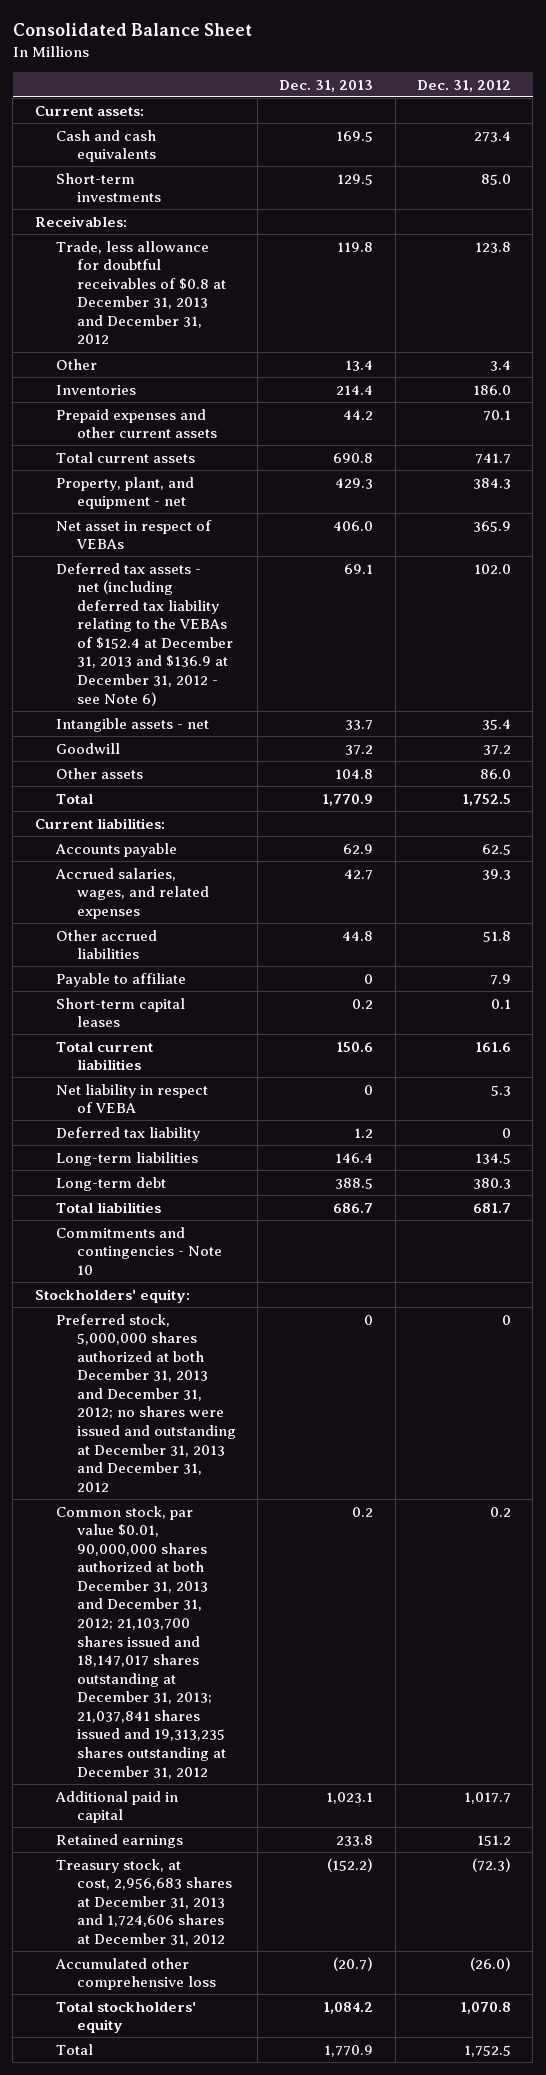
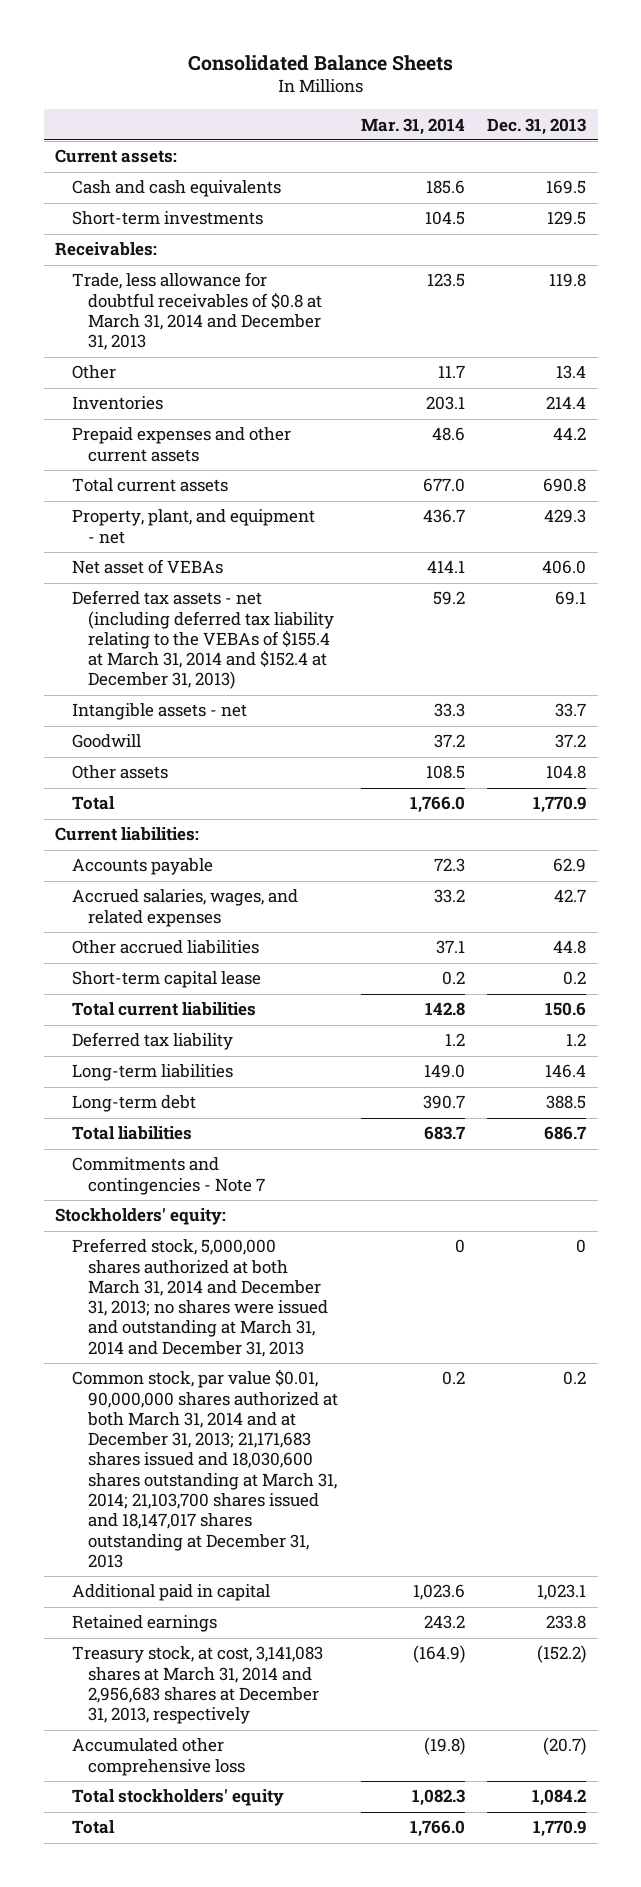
[12,23,252,37] Consolidated Balance Sheet -> [187,54,453,71] Consolidated Balance Sheets
[417,79,512,92] Dec. 31, 2012 -> none
none -> [360,117,465,135] Mar. 31, 2014
[55,240,226,345] Trade, less allowance for doubtful receivables of $0.8 at December 31, 2013 and December 31, 2012 -> [71,272,323,351] Trade, less allowance for doubtful receivables of $0.8 at March 31, 2014 and December 31, 2013
[55,519,212,550] Net asset in respect of VEBAs -> [71,559,223,575] Net asset of VEBAs
[55,562,233,706] Deferred tax assets - net (including deferred tax liability relating to the VEBAs of $152.4 at December 31, 2013 and $136.9 at December 31, 2012 - see Note 6) -> [71,590,335,690] Deferred tax assets - net (including deferred tax liability relating to the VEBAs of $155.4 at March 31, 2014 and $152.4 at December 31, 2013)
[55,972,186,987] Payable to affiliate -> none
[55,997,185,1028] Short-term capital leases -> [71,971,261,989] Short-term capital lease
[55,1083,208,1114] Net liability in respect of VEBA -> none
[55,1226,222,1275] Commitments and contingencies - Note 10 -> [71,1157,266,1195] Commitments and contingencies - Note 7
[55,1313,236,1492] Preferred stock, 5,000,000 shares authorized at both December 31, 2013 and December 31, 2012; no shares were issued and outstanding at December 31, 2013 and December 31, 2012 -> [71,1238,329,1357] Preferred stock, 5,000,000 shares authorized at both March 31, 2014 and December 31, 2013; no shares were issued and outstanding at March 31, 2014 and December 31, 2013
[55,1505,226,1779] Common stock, par value $0.01, 90,000,000 shares authorized at both December 31, 2013 and December 31, 2012; 21,103,700 shares issued and 18,147,017 shares outstanding at December 31, 2013; 21,037,841 shares issued and 19,313,235 shares outstanding at December 31, 2012 -> [71,1369,339,1568] Common stock, par value $0.01, 90,000,000 shares authorized at both March 31, 2014 and at December 31, 2013; 21,171,683 shares issued and 18,030,600 shares outstanding at March 31, 2014; 21,103,700 shares issued and 18,147,017 shares outstanding at December 31, 2013
[55,1858,232,1946] Treasury stock, at cost, 2,956,683 shares at December 31, 2013 and 1,724,606 shares at December 31, 2012 -> [71,1646,323,1725] Treasury stock, at cost, 3,141,083 shares at March 31, 2014 and 2,956,683 shares at December 31, 2013, respectively

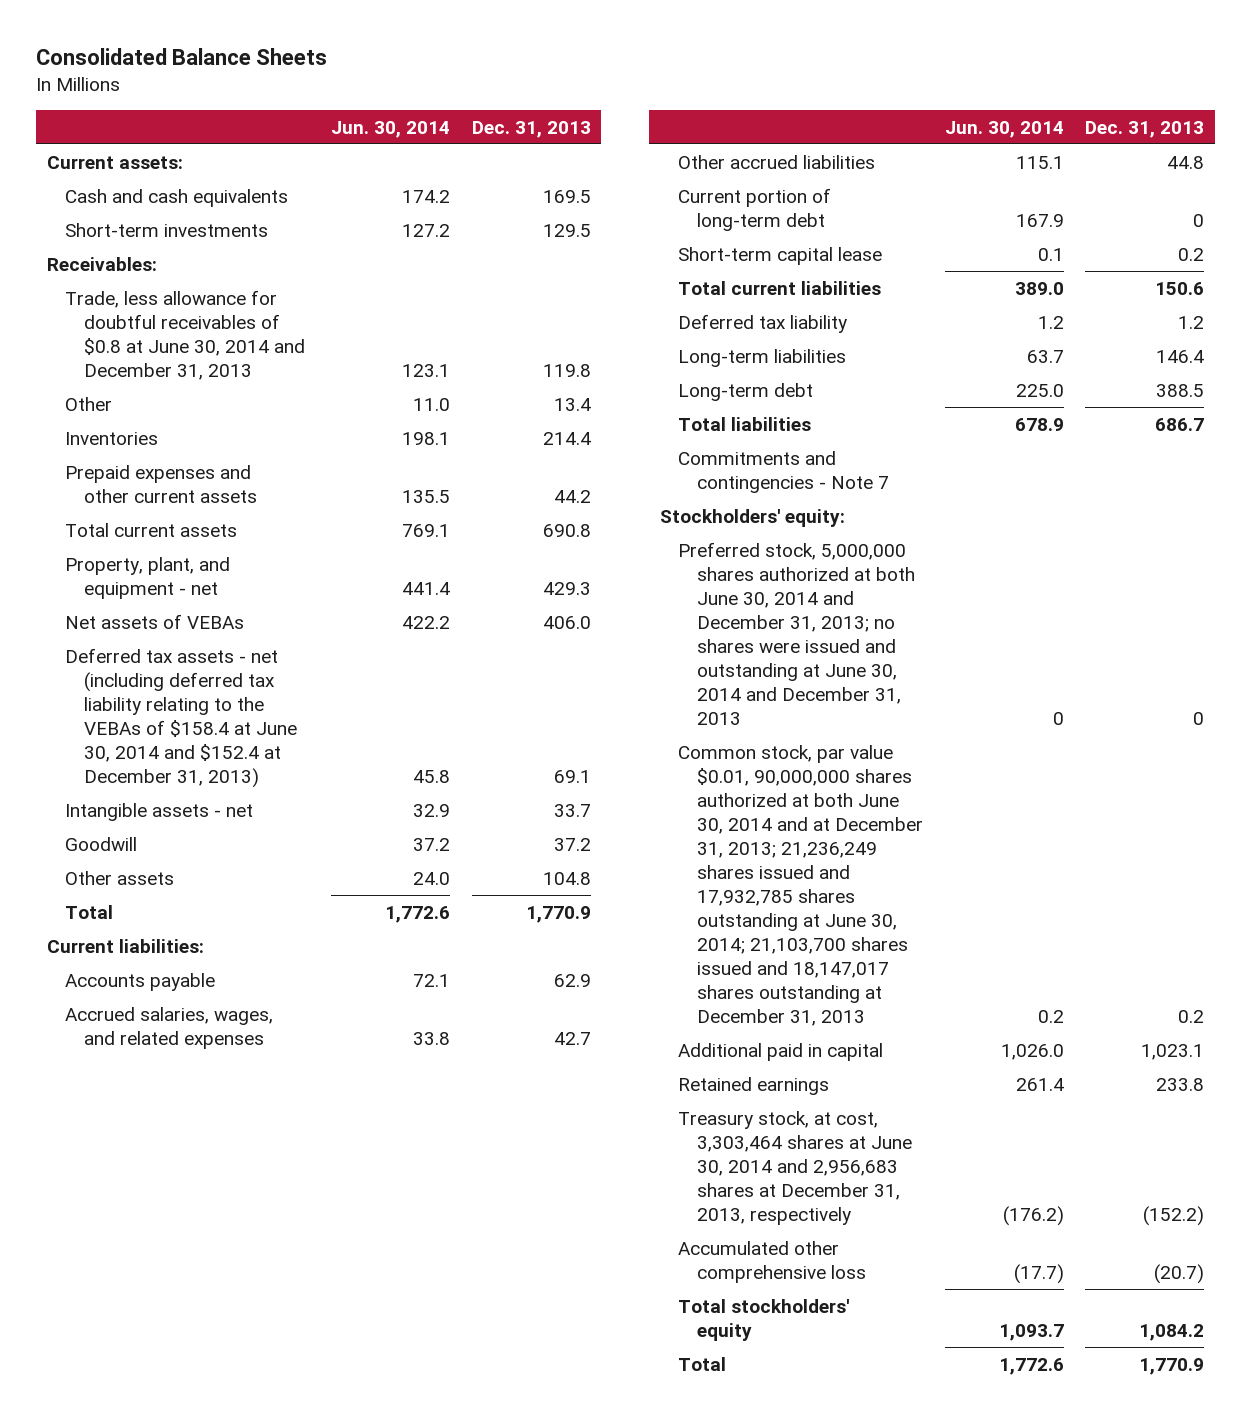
[360,117,465,135] Mar. 31, 2014 -> none
none -> [331,120,451,138] Jun. 30, 2014
[71,272,323,351] Trade, less allowance for doubtful receivables of $0.8 at March 31, 2014 and December 31, 2013 -> [65,289,305,380] Trade, less allowance for doubtful receivables of $0.8 at June 30, 2014 and December 31, 2013
[71,559,223,575] Net asset of VEBAs -> [65,613,245,629] Net assets of VEBAs
[71,590,335,690] Deferred tax assets - net (including deferred tax liability relating to the VEBAs of $155.4 at March 31, 2014 and $152.4 at December 31, 2013) -> [65,647,297,788] Deferred tax assets - net (including deferred tax liability relating to the VEBAs of $158.4 at June 30, 2014 and $152.4 at December 31, 2013)
none -> [678,187,832,231] Current portion of long-term debt
[71,1238,329,1357] Preferred stock, 5,000,000 shares authorized at both March 31, 2014 and December 31, 2013; no shares were issued and outstanding at March 31, 2014 and December 31, 2013 -> [678,541,916,725] Preferred stock, 5,000,000 shares authorized at both June 30, 2014 and December 31, 2013; no shares were issued and outstanding at June 30, 2014 and December 31, 2013
[71,1369,339,1568] Common stock, par value $0.01, 90,000,000 shares authorized at both March 31, 2014 and at December 31, 2013; 21,171,683 shares issued and 18,030,600 shares outstanding at March 31, 2014; 21,103,700 shares issued and 18,147,017 shares outstanding at December 31, 2013 -> [678,744,924,1026] Common stock, par value $0.01, 90,000,000 shares authorized at both June 30, 2014 and at December 31, 2013; 21,236,249 shares issued and 17,932,785 shares outstanding at June 30, 2014; 21,103,700 shares issued and 18,147,017 shares outstanding at December 31, 2013
[71,1646,323,1725] Treasury stock, at cost, 3,141,083 shares at March 31, 2014 and 2,956,683 shares at December 31, 2013, respectively -> [678,1110,913,1225] Treasury stock, at cost, 3,303,464 shares at June 30, 2014 and 2,956,683 shares at December 31, 2013, respectively

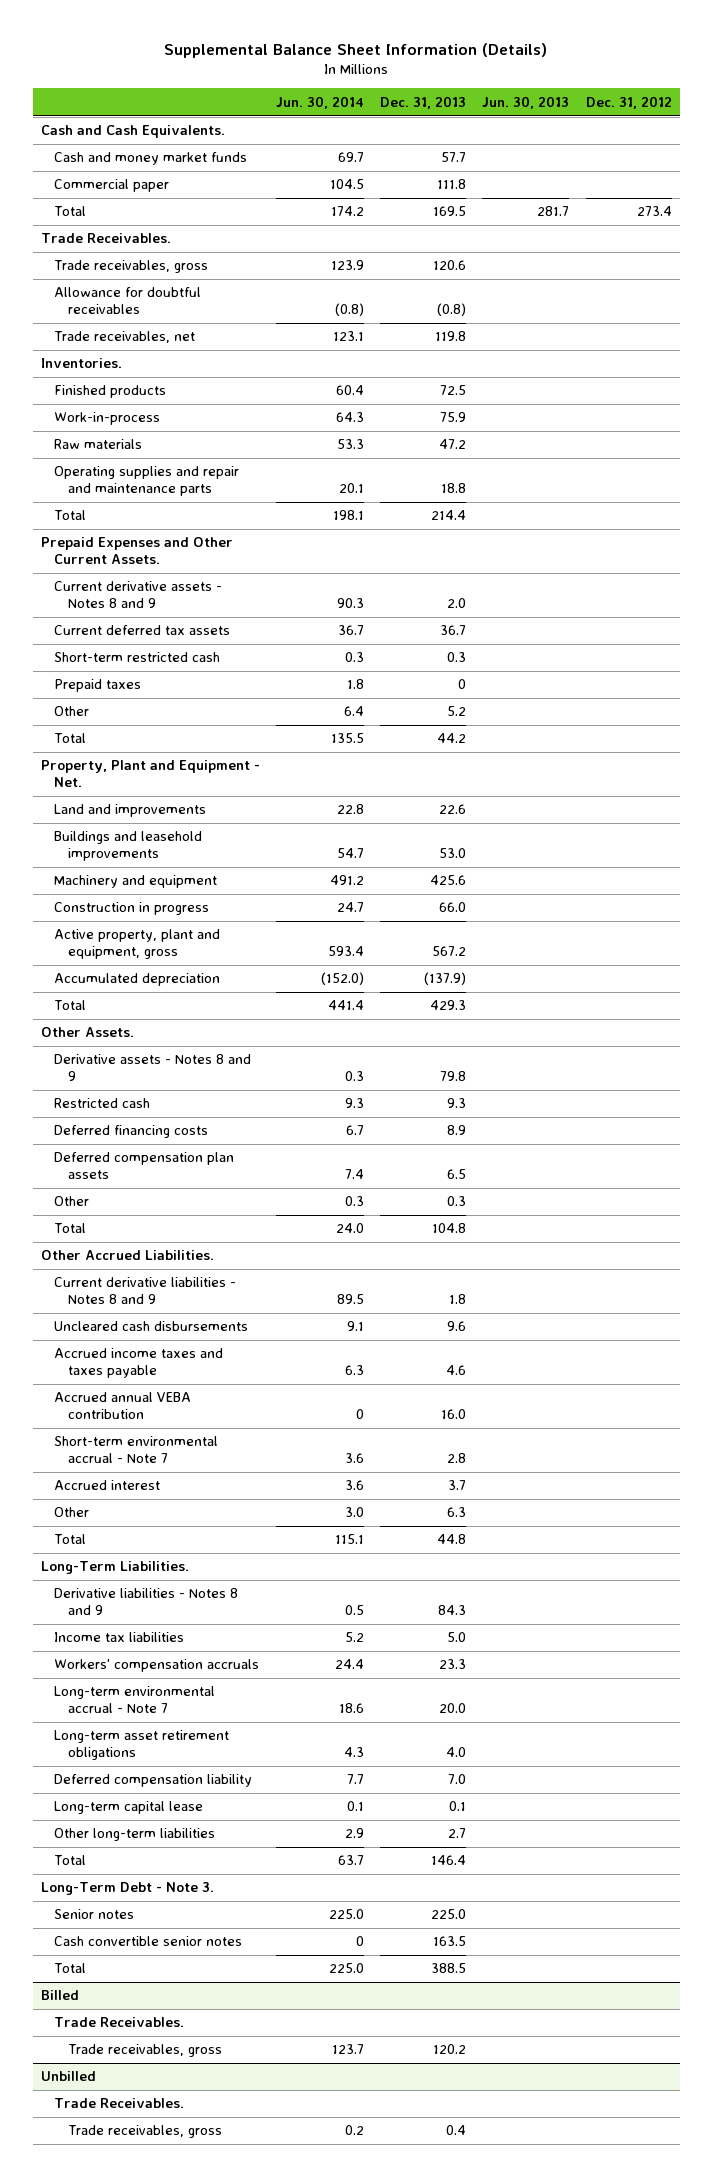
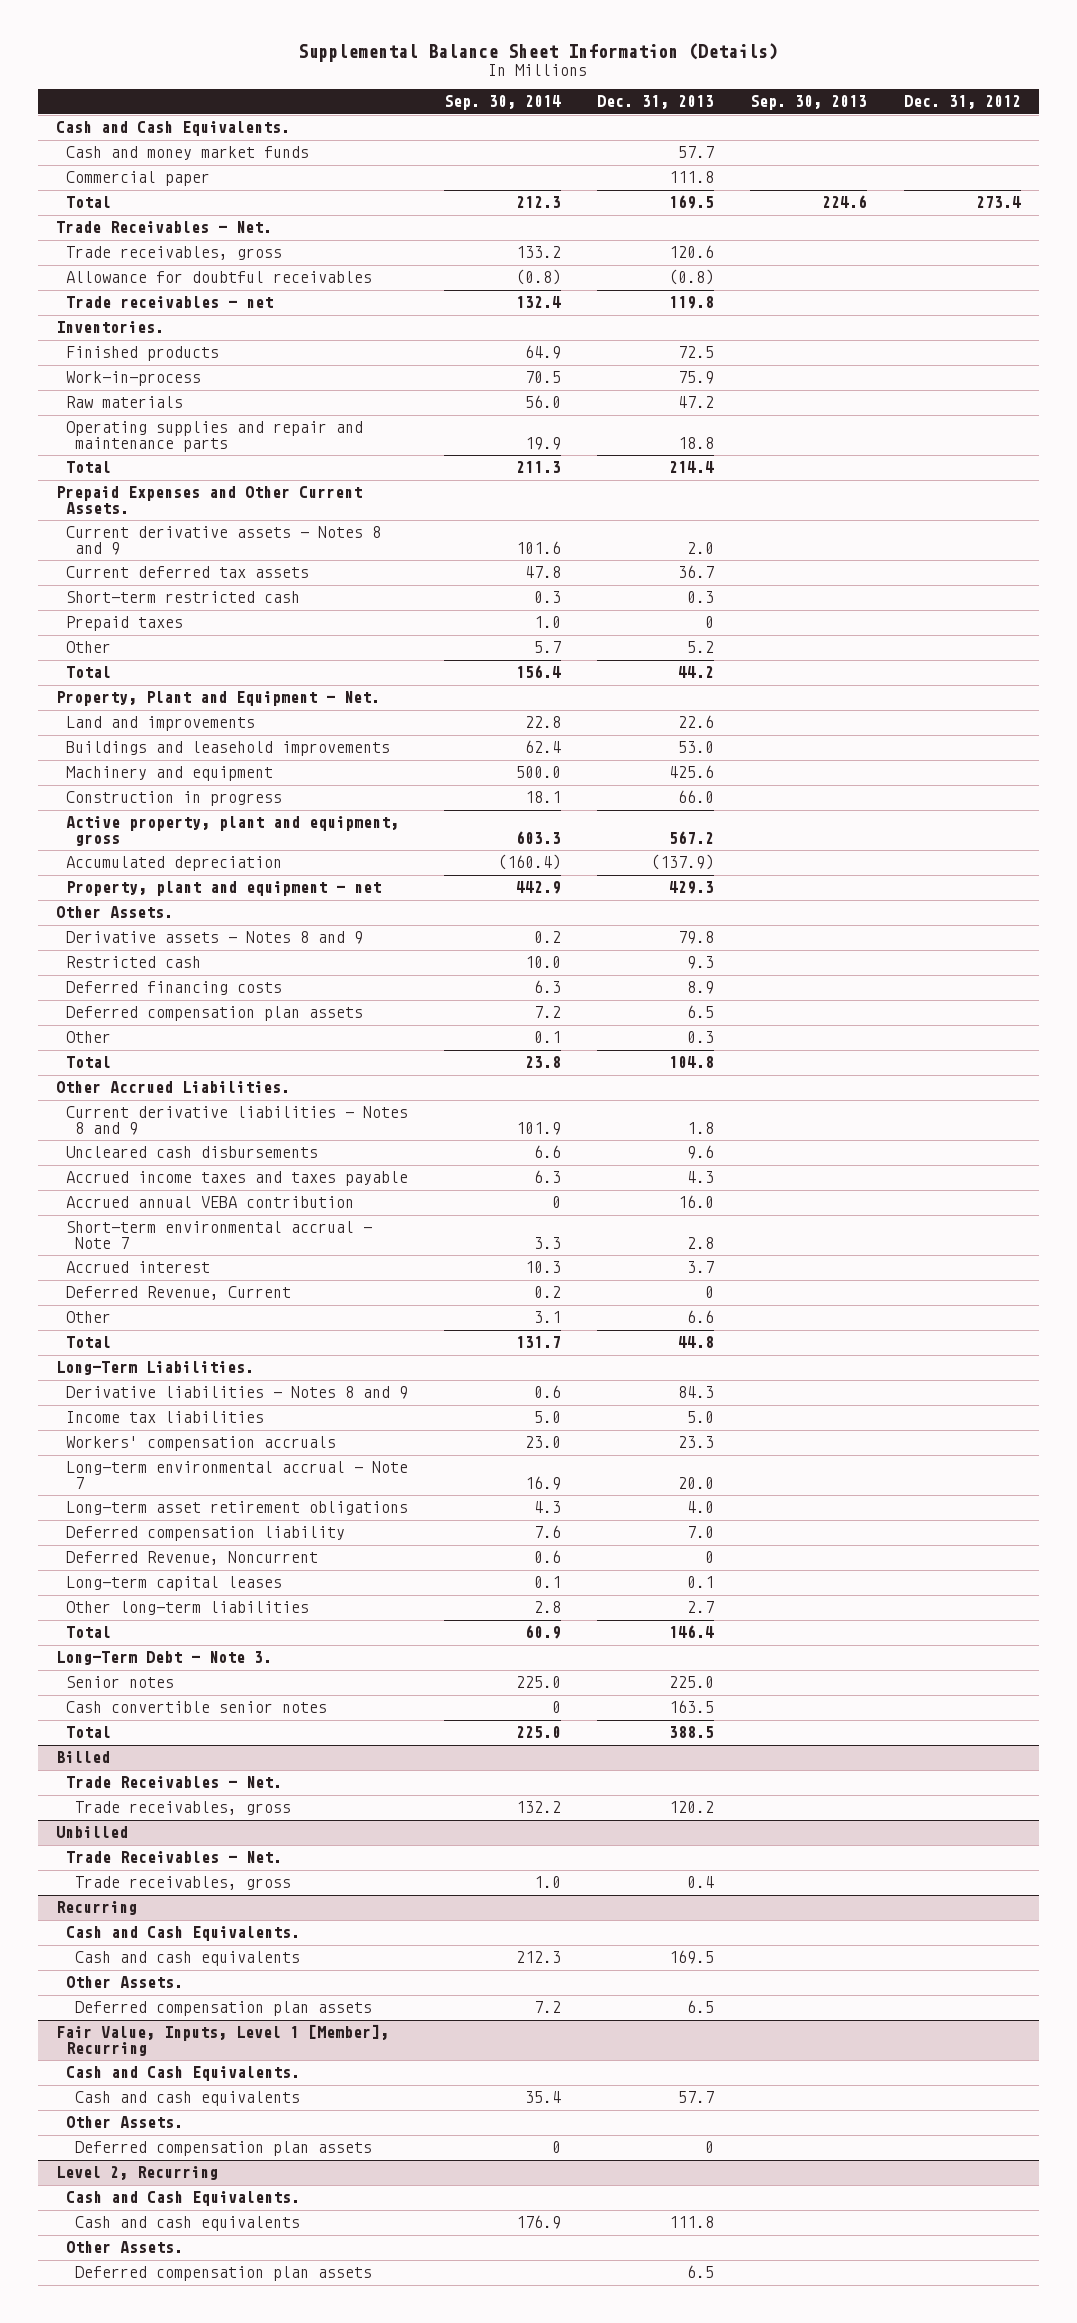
[275,95,364,109] Jun. 30, 2014 -> none
[482,95,570,109] Jun. 30, 2013 -> none
none -> [443,95,561,111] Sep. 30, 2014
none -> [750,95,868,111] Sep. 30, 2013
[40,233,171,244] Trade Receivables. -> [56,221,273,234] Trade Receivables - Net.
[54,331,196,344] Trade receivables, net -> [65,296,273,309] Trade receivables - net
[54,1000,87,1011] Total -> [65,881,381,897] Property, plant and equipment - net
[446,1365,467,1376] 4.6 -> [687,1171,715,1184] 4.3
none -> [65,1286,291,1301] Deferred Revenue, Current
[447,1507,467,1518] 6.3 -> [687,1310,715,1324] 6.6
none -> [65,1551,318,1566] Deferred Revenue, Noncurrent
[54,1801,204,1815] Long-term capital lease -> [65,1576,282,1592] Long-term capital leases
[54,2017,185,2028] Trade Receivables. -> [65,1776,282,1789] Trade Receivables - Net.
[54,2098,185,2109] Trade Receivables. -> [65,1851,282,1864] Trade Receivables - Net.
none -> [56,1901,138,1916] Recurring
none -> [65,1926,300,1942] Cash and Cash Equivalents.
none -> [75,1951,301,1967] Cash and cash equivalents
none -> [65,1976,183,1989] Other Assets.
none -> [75,2001,373,2017] Deferred compensation plan assets
none -> [56,2024,390,2056] Fair Value, Inputs, Level 1 [Member], Recurring
none -> [65,2066,300,2082] Cash and Cash Equivalents.
none -> [75,2091,301,2107] Cash and cash equivalents
none -> [65,2116,183,2129] Other Assets.
none -> [75,2141,373,2157] Deferred compensation plan assets
none -> [56,2166,219,2181] Level 2, Recurring
none -> [65,2191,300,2207] Cash and Cash Equivalents.
none -> [75,2216,301,2232] Cash and cash equivalents
none -> [65,2241,183,2254] Other Assets.
none -> [75,2266,373,2282] Deferred compensation plan assets

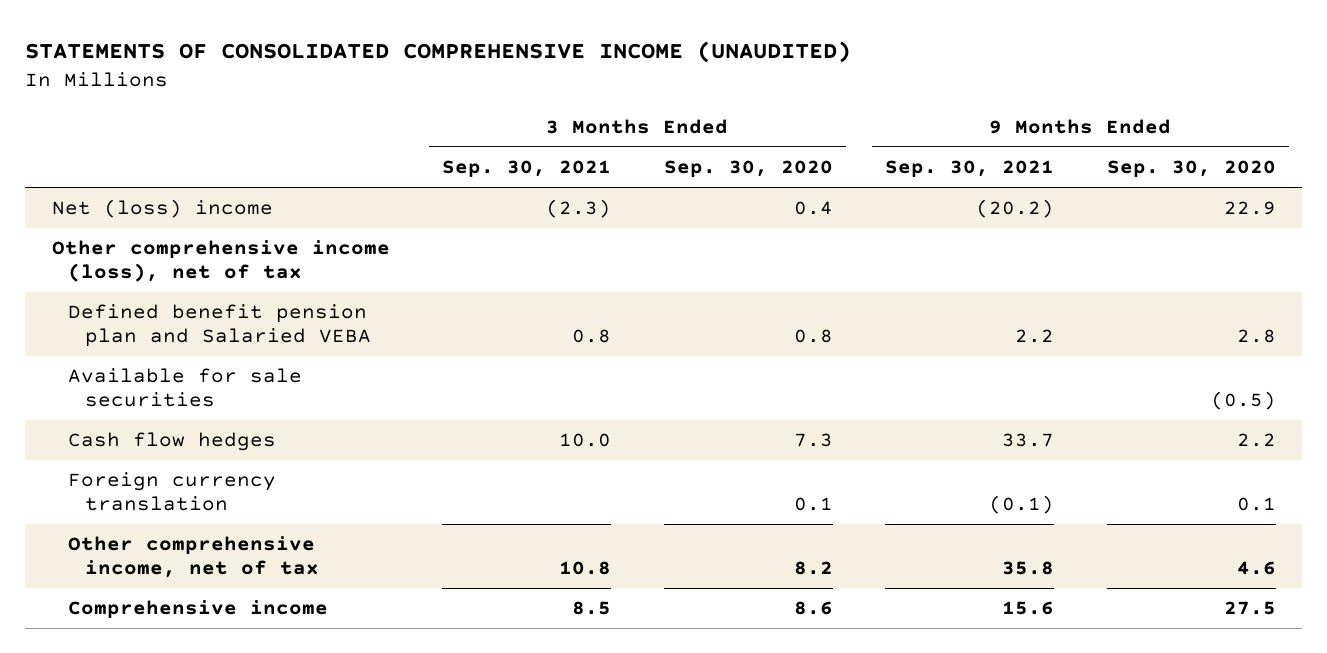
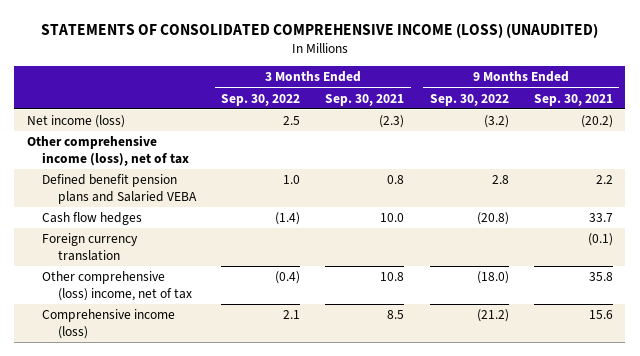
[25,40,852,63] STATEMENTS OF CONSOLIDATED COMPREHENSIVE INCOME (UNAUDITED) -> [40,23,598,39] STATEMENTS OF CONSOLIDATED COMPREHENSIVE INCOME (LOSS) (UNAUDITED)
[663,160,833,178] Sep. 30, 2020 -> none
[1106,160,1276,178] Sep. 30, 2020 -> none
none -> [221,93,301,106] Sep. 30, 2022
none -> [429,93,509,106] Sep. 30, 2022
[51,199,273,219] Net (loss) income -> [26,114,125,128] Net income (loss)
[68,368,303,408] Available for sale securities -> none
[68,304,371,348] Defined benefit pension plan and Salaried VEBA -> [42,173,198,204] Defined benefit pension plans and Salaried VEBA
[68,536,319,579] Other comprehensive income, net of tax -> [42,270,193,301] Other comprehensive (loss) income, net of tax
[68,600,329,619] Comprehensive income -> [42,308,176,339] Comprehensive income (loss)

